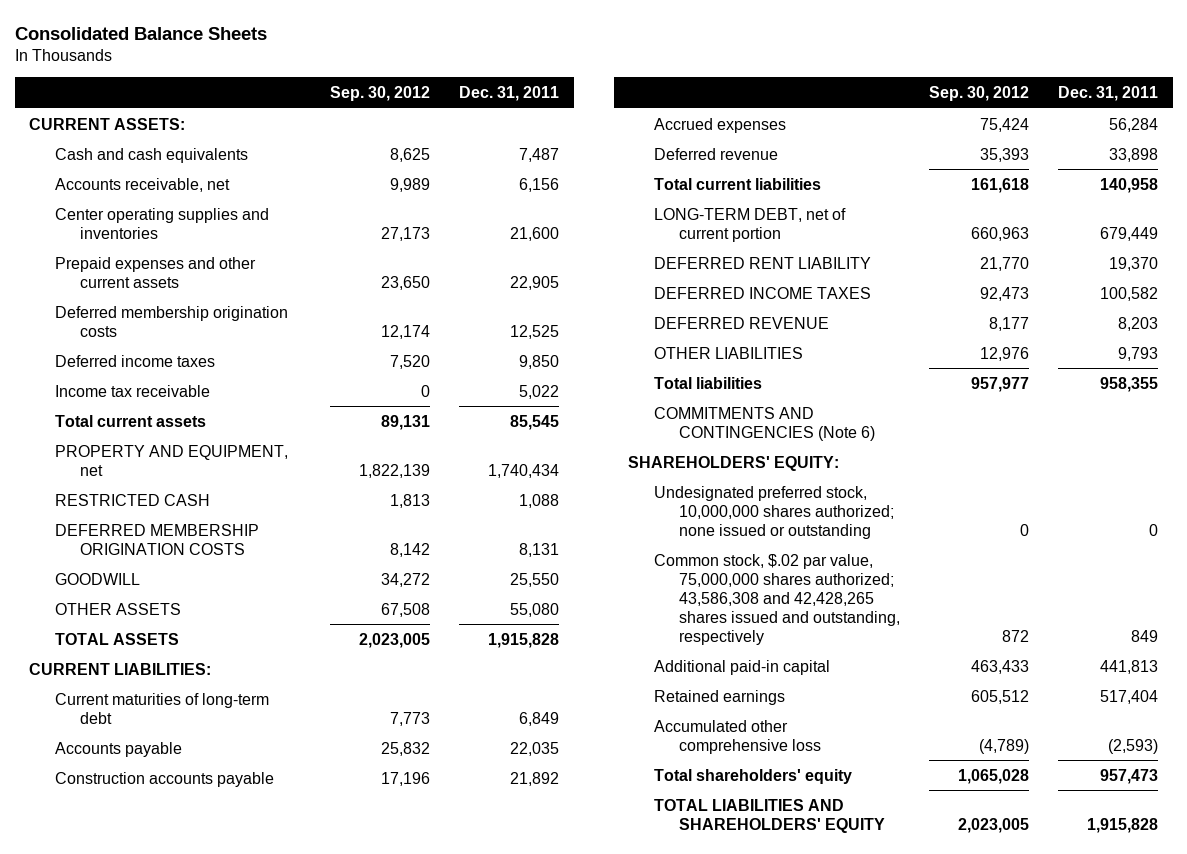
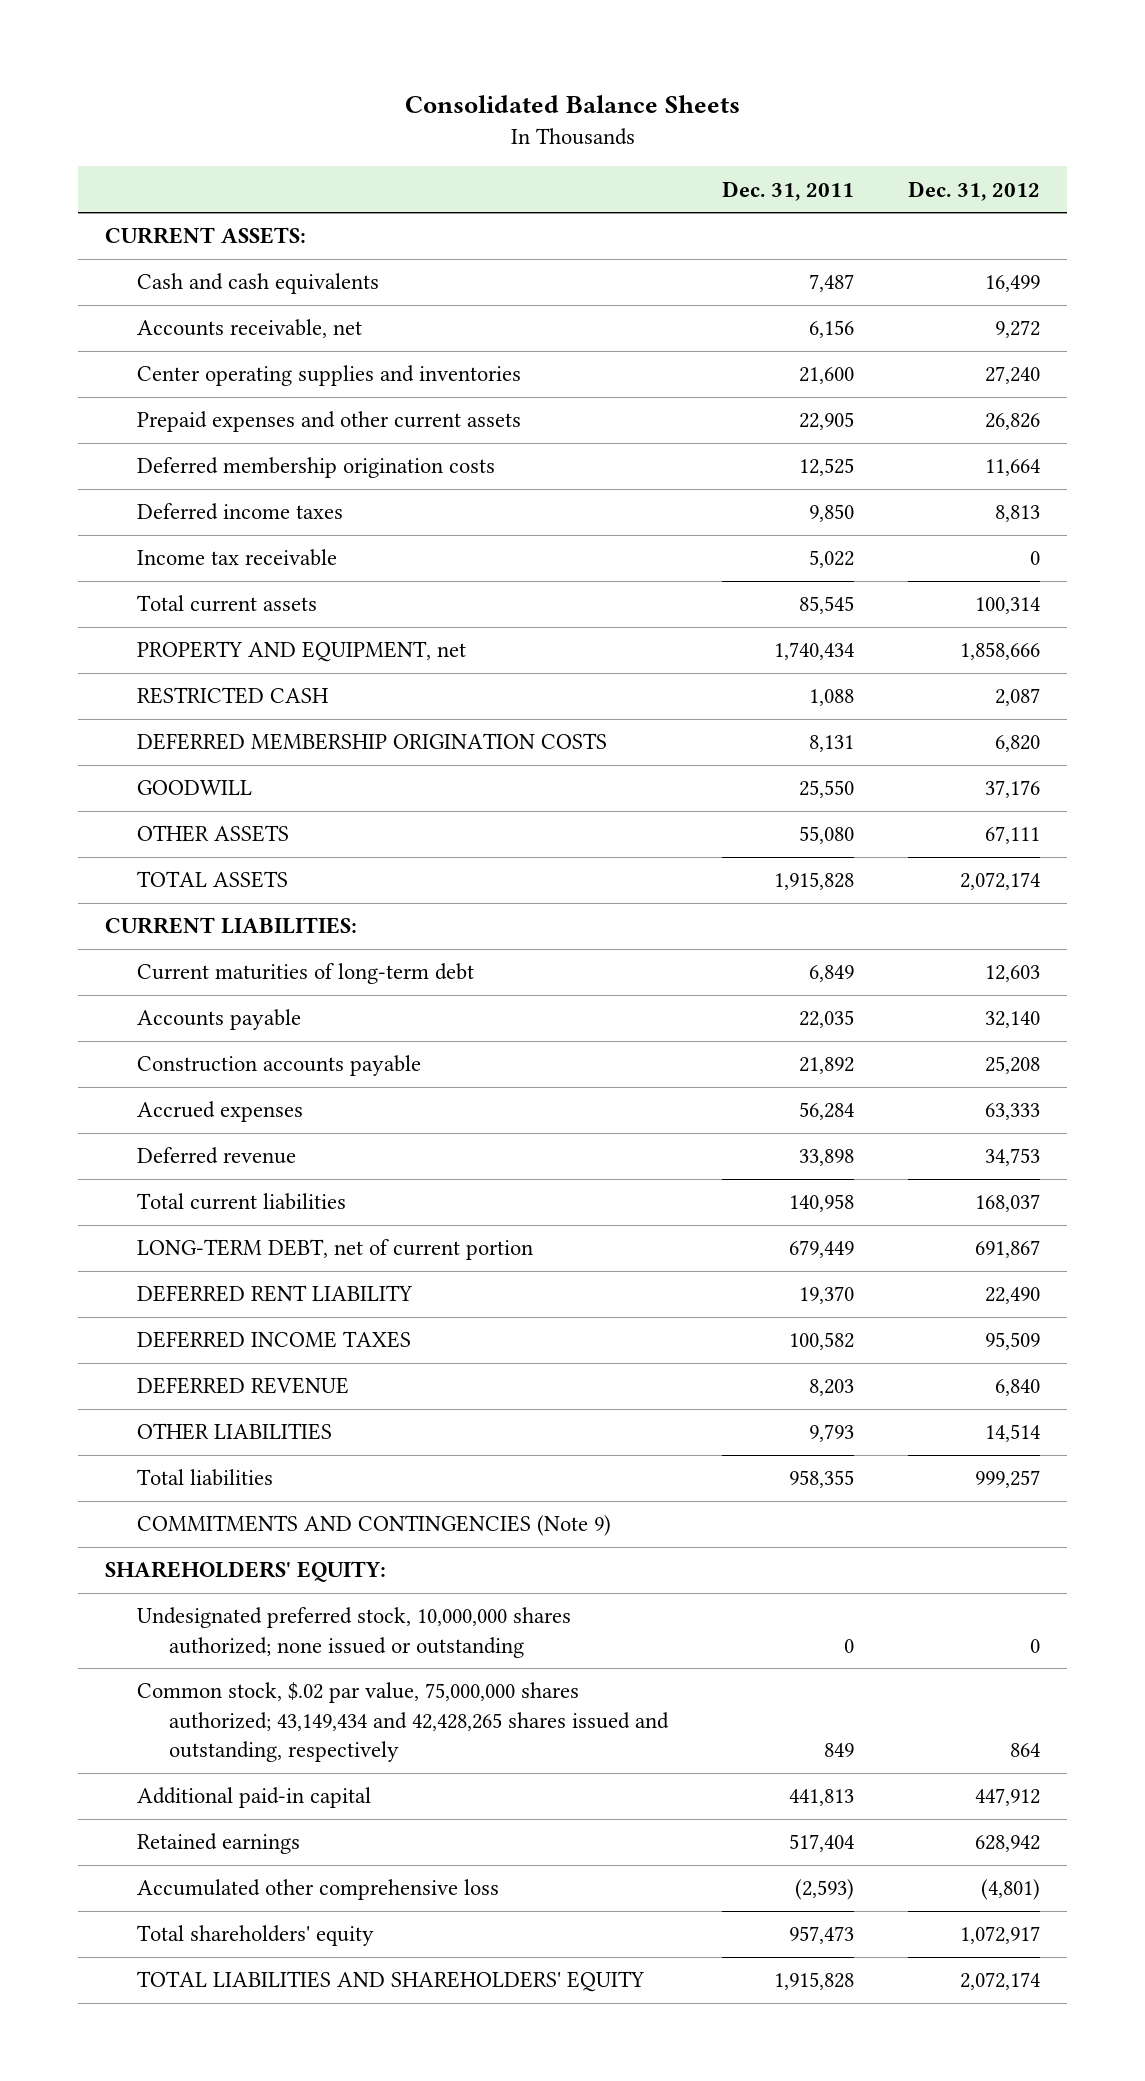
[330,86,431,102] Sep. 30, 2012 -> none
none -> [908,180,1041,201] Dec. 31, 2012
[653,406,876,441] COMMITMENTS AND CONTINGENCIES (Note 6) -> [136,1515,611,1537] COMMITMENTS AND CONTINGENCIES (Note 9)
[653,553,901,645] Common stock, $.02 par value, 75,000,000 shares authorized; 43,586,308 and 42,428,265 shares issued and outstanding, respectively -> [136,1682,669,1762] Common stock, $.02 par value, 75,000,000 shares authorized; 43,149,434 and 42,428,265 shares issued and outstanding, respectively

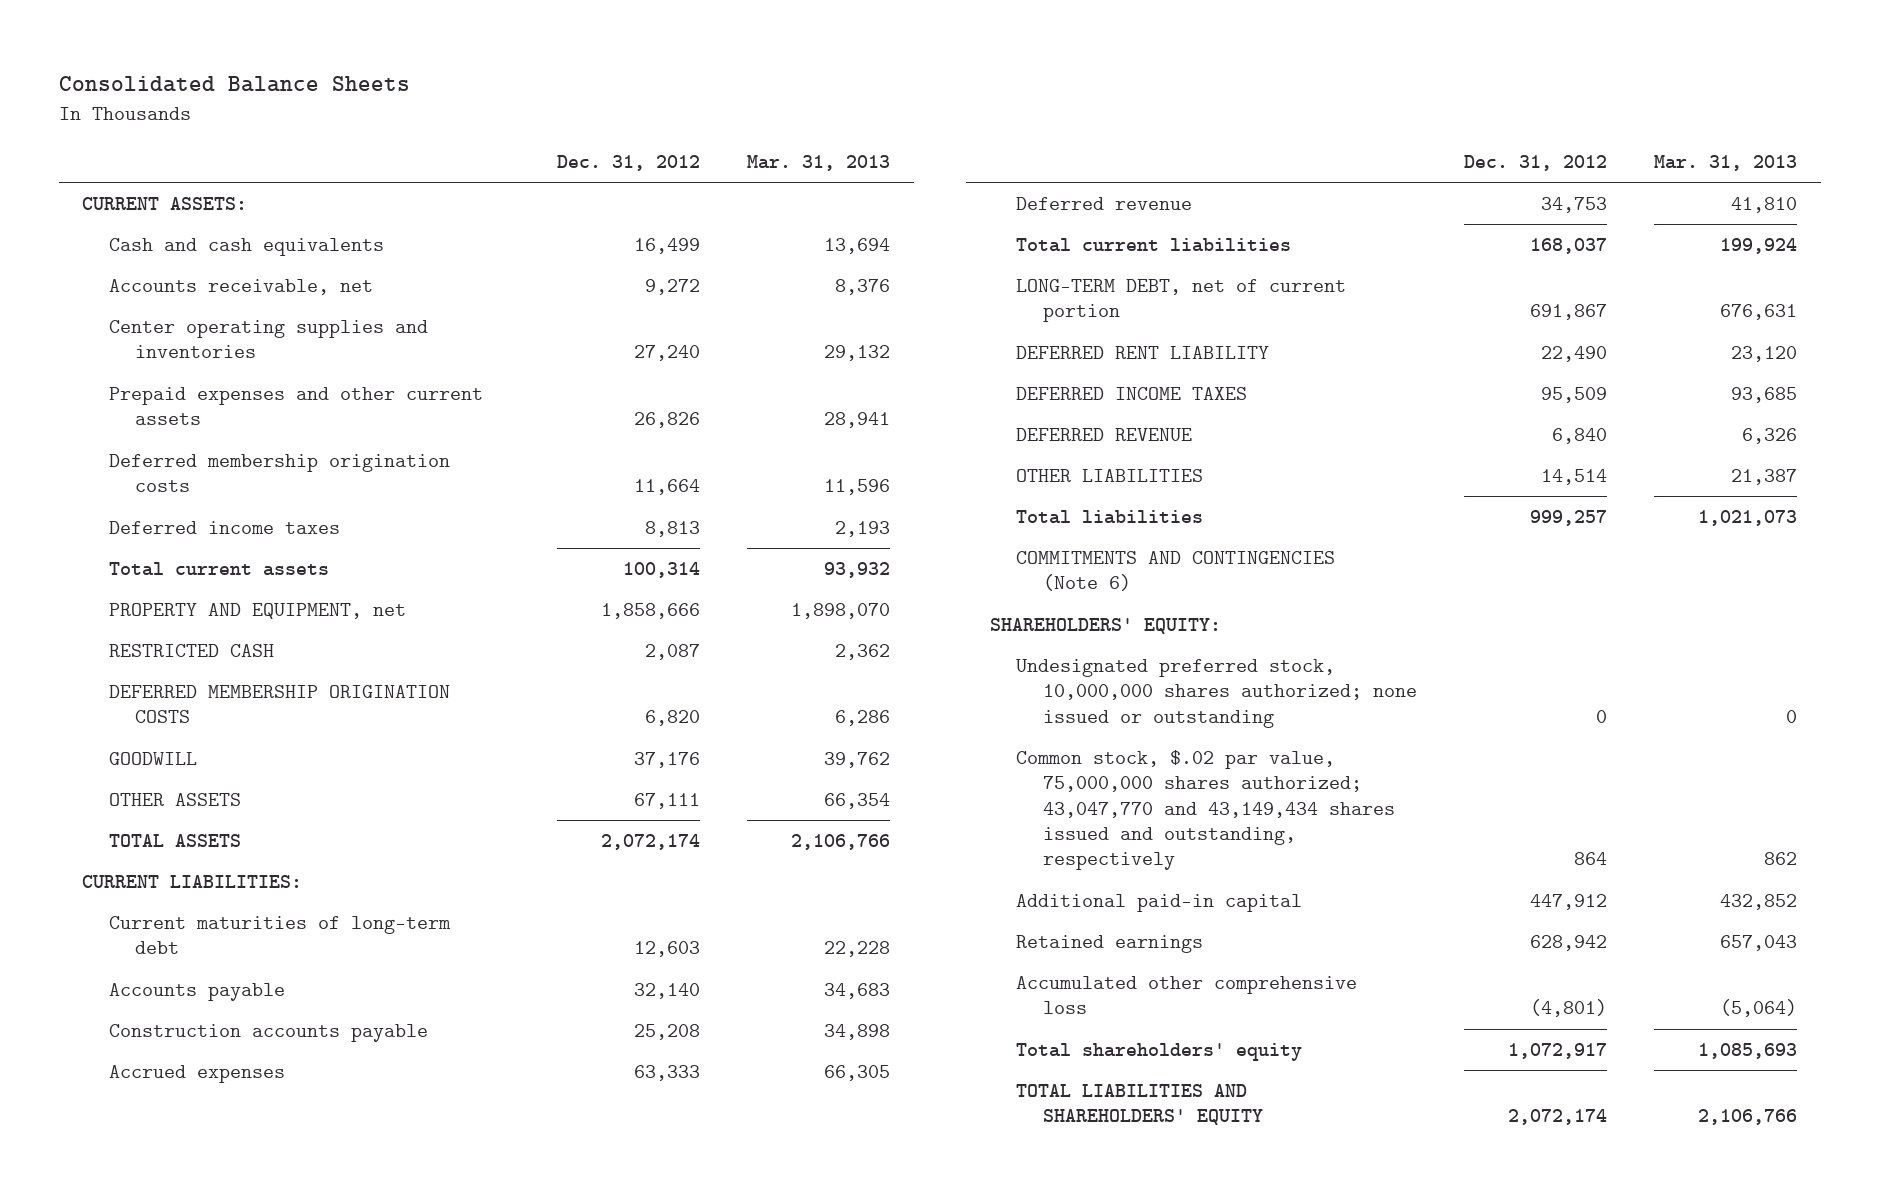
[721,180,854,201] Dec. 31, 2011 -> none
none -> [746,154,890,171] Mar. 31, 2013
[136,549,337,567] Income tax receivable -> none
[136,1515,611,1537] COMMITMENTS AND CONTINGENCIES (Note 9) -> [1016,551,1336,592] COMMITMENTS AND CONTINGENCIES (Note 6)
[136,1682,669,1762] Common stock, $.02 par value, 75,000,000 shares authorized; 43,149,434 and 42,428,265 shares issued and outstanding, respectively -> [1016,750,1395,871] Common stock, $.02 par value, 75,000,000 shares authorized; 43,047,770 and 43,149,434 shares issued and outstanding, respectively

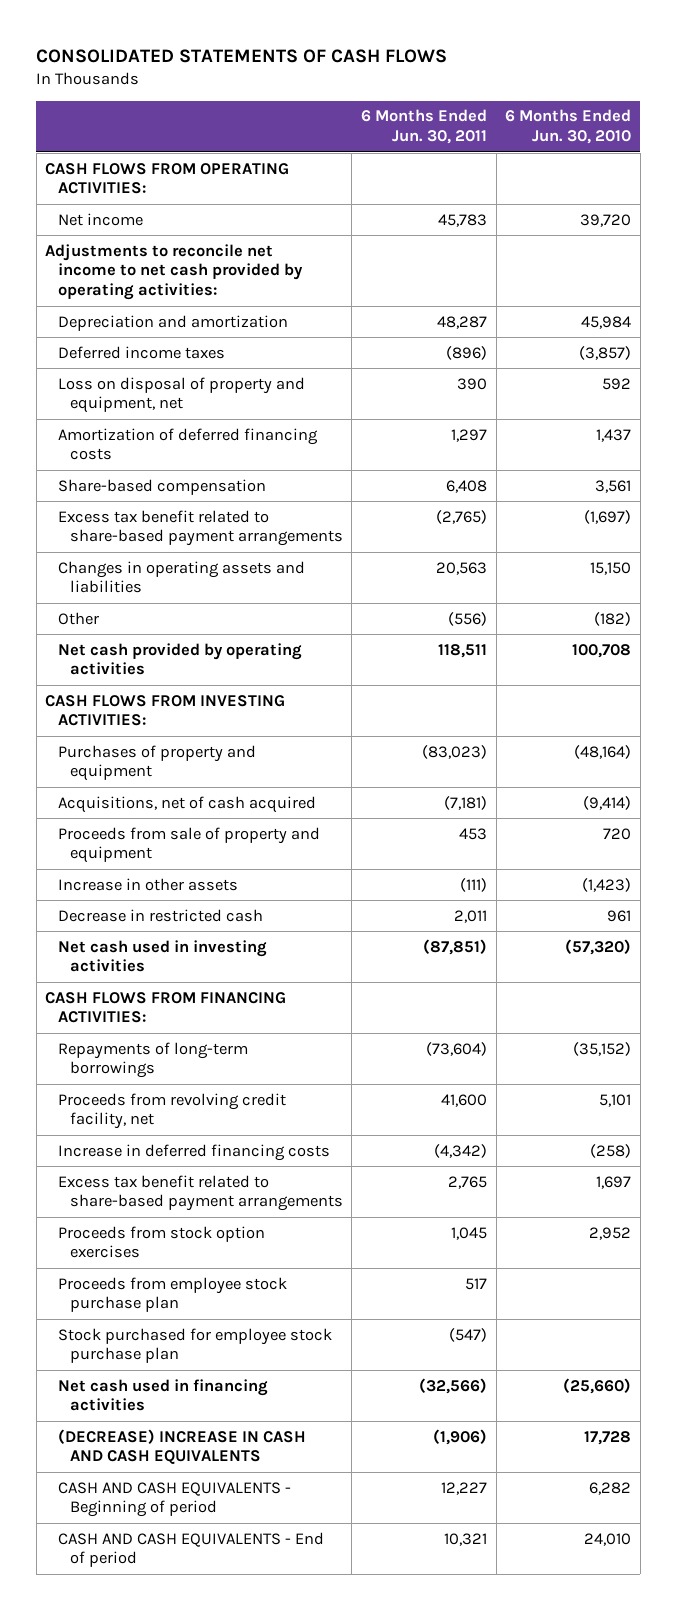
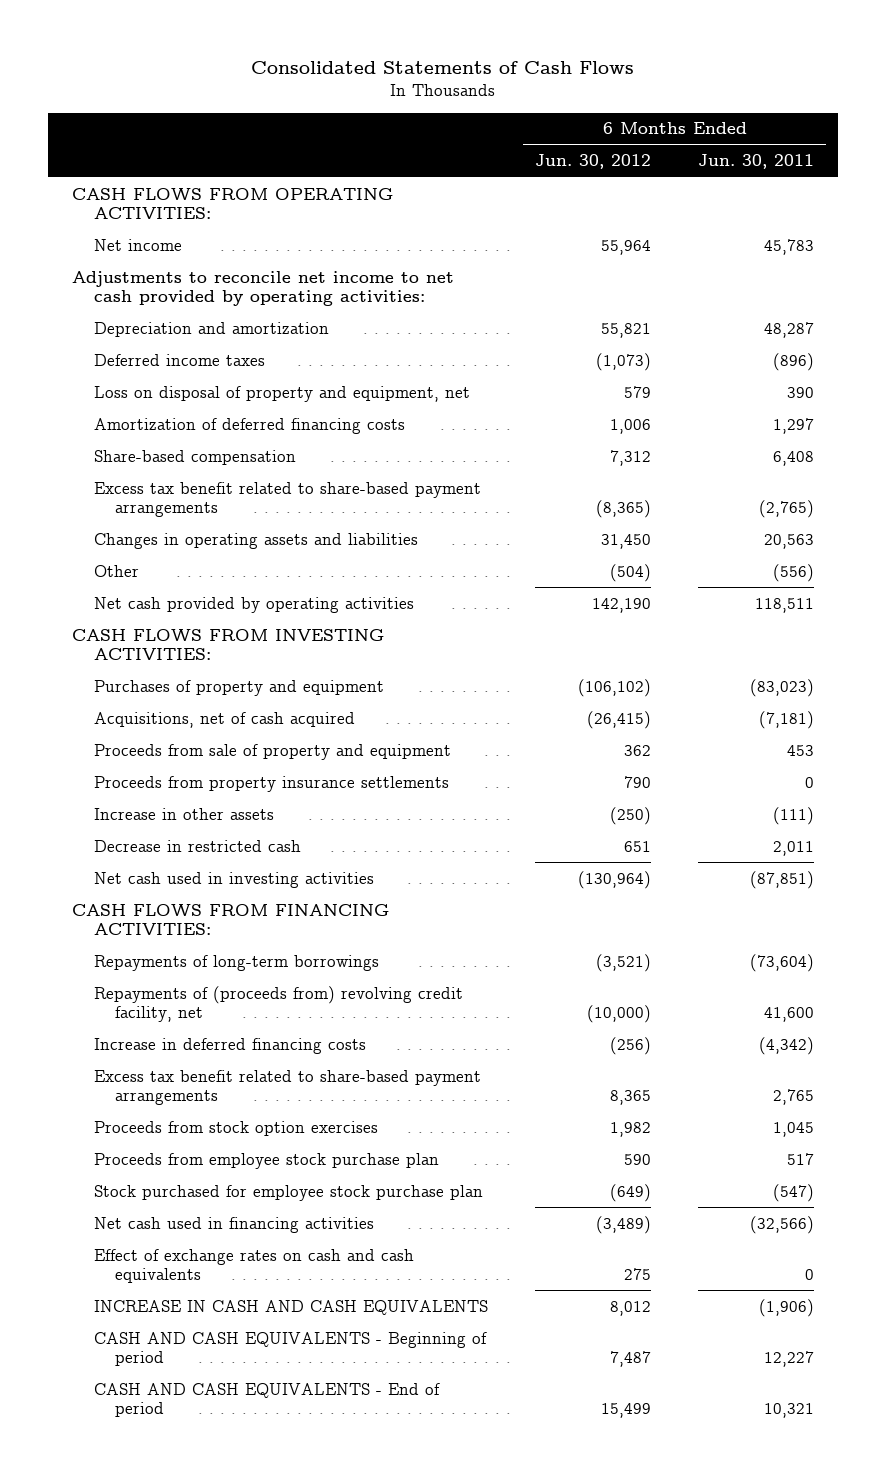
[36,49,448,64] CONSOLIDATED STATEMENTS OF CASH FLOWS -> [251,60,635,74] Consolidated Statements of Cash Flows
[505,109,632,145] 6 Months Ended Jun. 30, 2010 -> none
none -> [535,154,652,170] Jun. 30, 2012
none -> [93,775,449,792] Proceeds from property insurance settlements
[57,1092,286,1130] Proceeds from revolving credit facility, net -> [93,985,463,1023] Repayments of (proceeds from) revolving credit facility, net
none -> [93,1248,414,1284] Effect of exchange rates on cash and cash equivalents
[57,1428,306,1465] (DECREASE) INCREASE IN CASH AND CASH EQUIVALENTS -> [93,1299,488,1315] INCREASE IN CASH AND CASH EQUIVALENTS

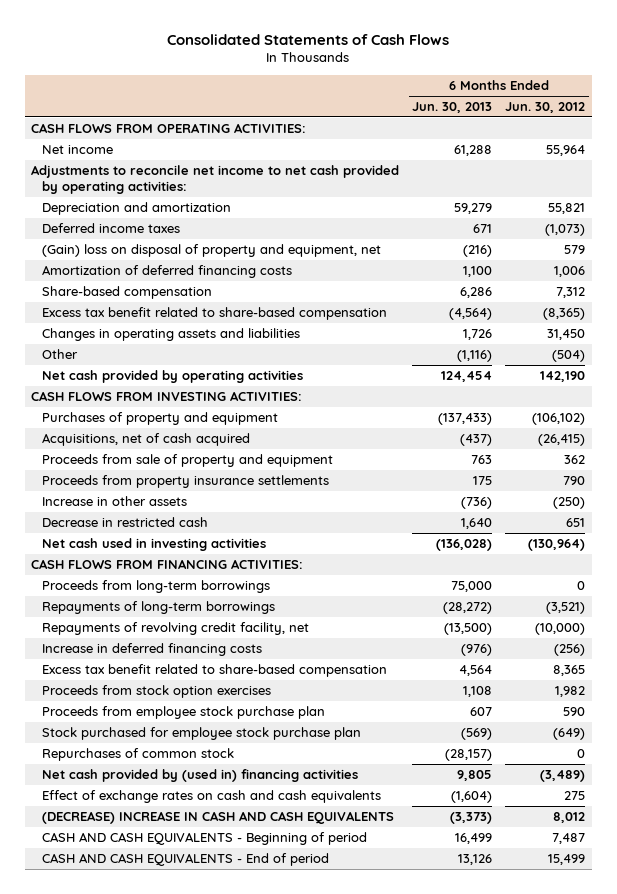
[698,154,815,170] Jun. 30, 2011 -> none
none -> [412,101,493,113] Jun. 30, 2013
[93,385,470,402] Loss on disposal of property and equipment, net -> [42,243,382,257] (Gain) loss on disposal of property and equipment, net
[93,481,481,518] Excess tax benefit related to share-based payment arrangements -> [42,306,388,320] Excess tax benefit related to share-based compensation
none -> [42,579,271,593] Proceeds from long-term borrowings
[93,985,463,1023] Repayments of (proceeds from) revolving credit facility, net -> [42,621,310,635] Repayments of revolving credit facility, net
[93,1069,481,1106] Excess tax benefit related to share-based payment arrangements -> [42,663,388,677] Excess tax benefit related to share-based compensation
none -> [42,747,235,761] Repurchases of common stock
[93,1216,374,1233] Net cash used in financing activities -> [42,768,359,782] Net cash provided by (used in) financing activities
[93,1299,488,1315] INCREASE IN CASH AND CASH EQUIVALENTS -> [42,810,395,824] (DECREASE) INCREASE IN CASH AND CASH EQUIVALENTS

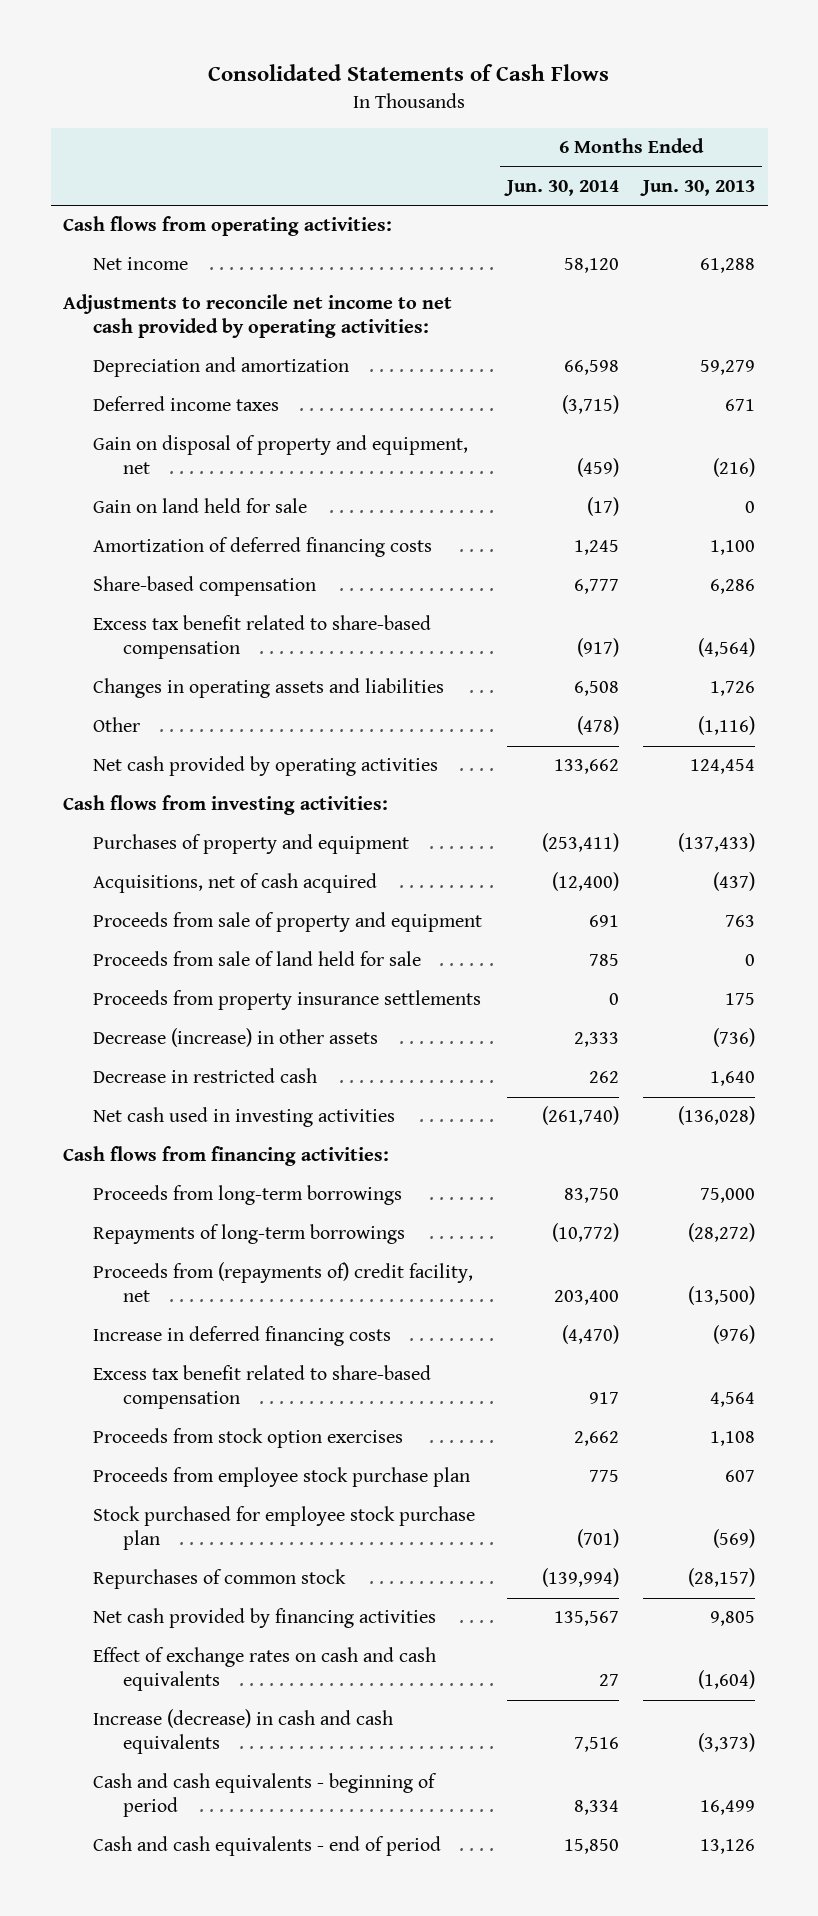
[505,101,586,113] Jun. 30, 2012 -> none
none -> [503,180,619,197] Jun. 30, 2014
[31,122,307,133] CASH FLOWS FROM OPERATING ACTIVITIES: -> [62,216,392,237] Cash flows from operating activities:
[42,243,382,257] (Gain) loss on disposal of property and equipment, net -> [92,435,468,475] Gain on disposal of property and equipment, net
none -> [92,498,307,514] Gain on land held for sale
[31,390,303,401] CASH FLOWS FROM INVESTING ACTIVITIES: -> [62,795,388,816] Cash flows from investing activities:
none -> [92,951,421,967] Proceeds from sale of land held for sale
[42,495,188,506] Increase in other assets -> [92,1028,378,1048] Decrease (increase) in other assets
[31,558,304,569] CASH FLOWS FROM FINANCING ACTIVITIES: -> [62,1146,389,1167] Cash flows from financing activities:
[42,621,310,635] Repayments of revolving credit facility, net -> [92,1262,473,1303] Proceeds from (repayments of) credit facility, net
[42,768,359,782] Net cash provided by (used in) financing activities -> [92,1608,436,1629] Net cash provided by financing activities
[42,810,395,824] (DECREASE) INCREASE IN CASH AND CASH EQUIVALENTS -> [92,1709,393,1755] Increase (decrease) in cash and cash equivalents
[42,831,368,845] CASH AND CASH EQUIVALENTS - Beginning of period -> [92,1773,437,1818] Cash and cash equivalents - beginning of period
[42,852,330,866] CASH AND CASH EQUIVALENTS - End of period -> [92,1836,441,1857] Cash and cash equivalents - end of period

